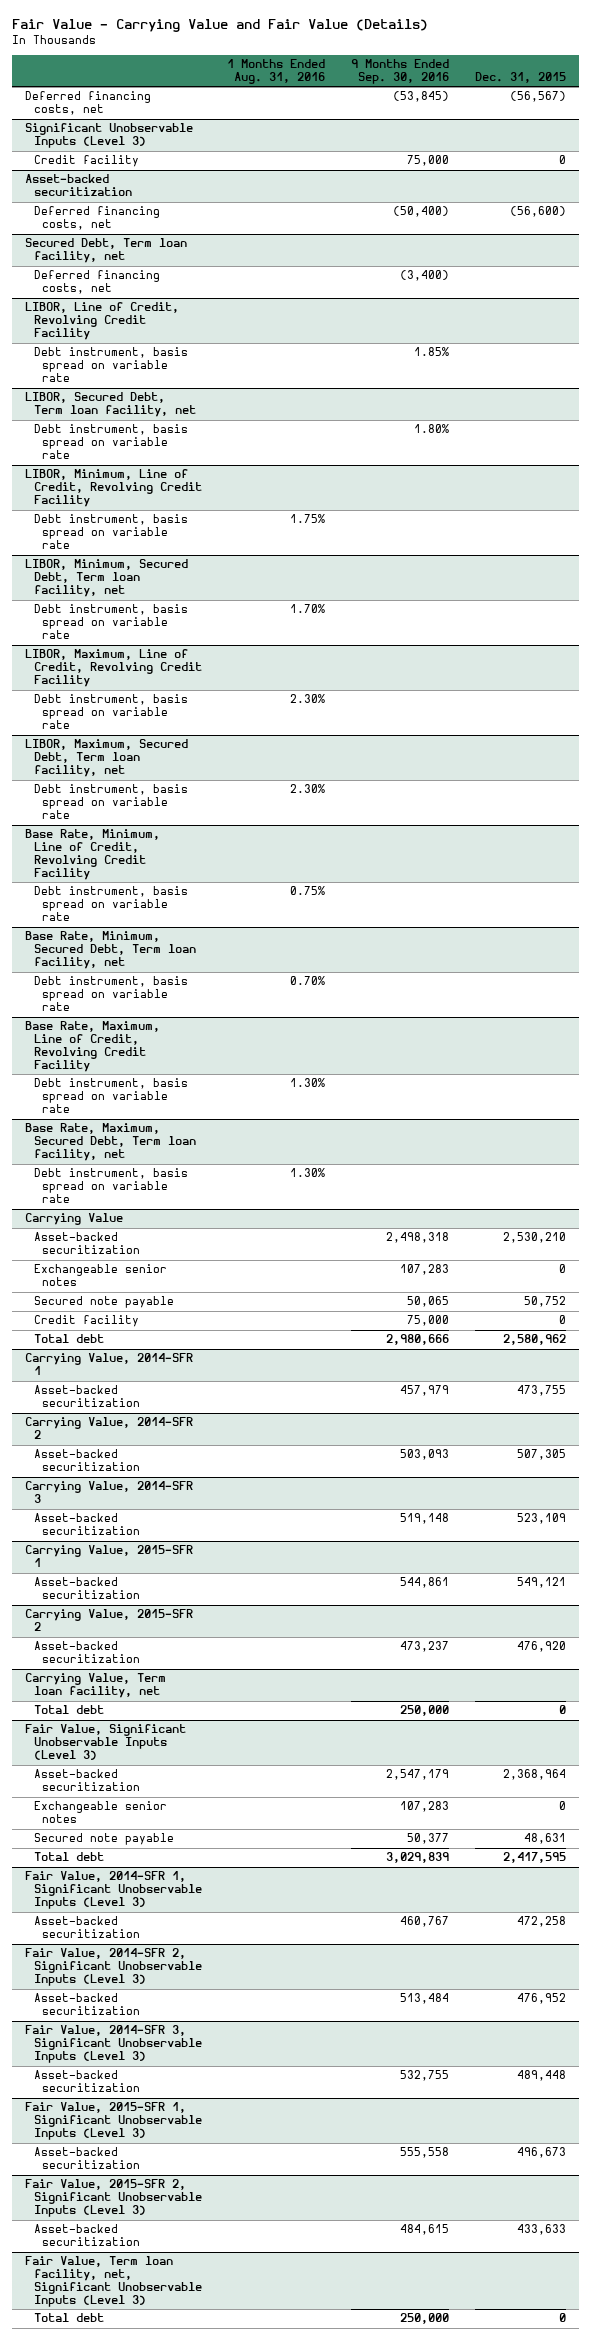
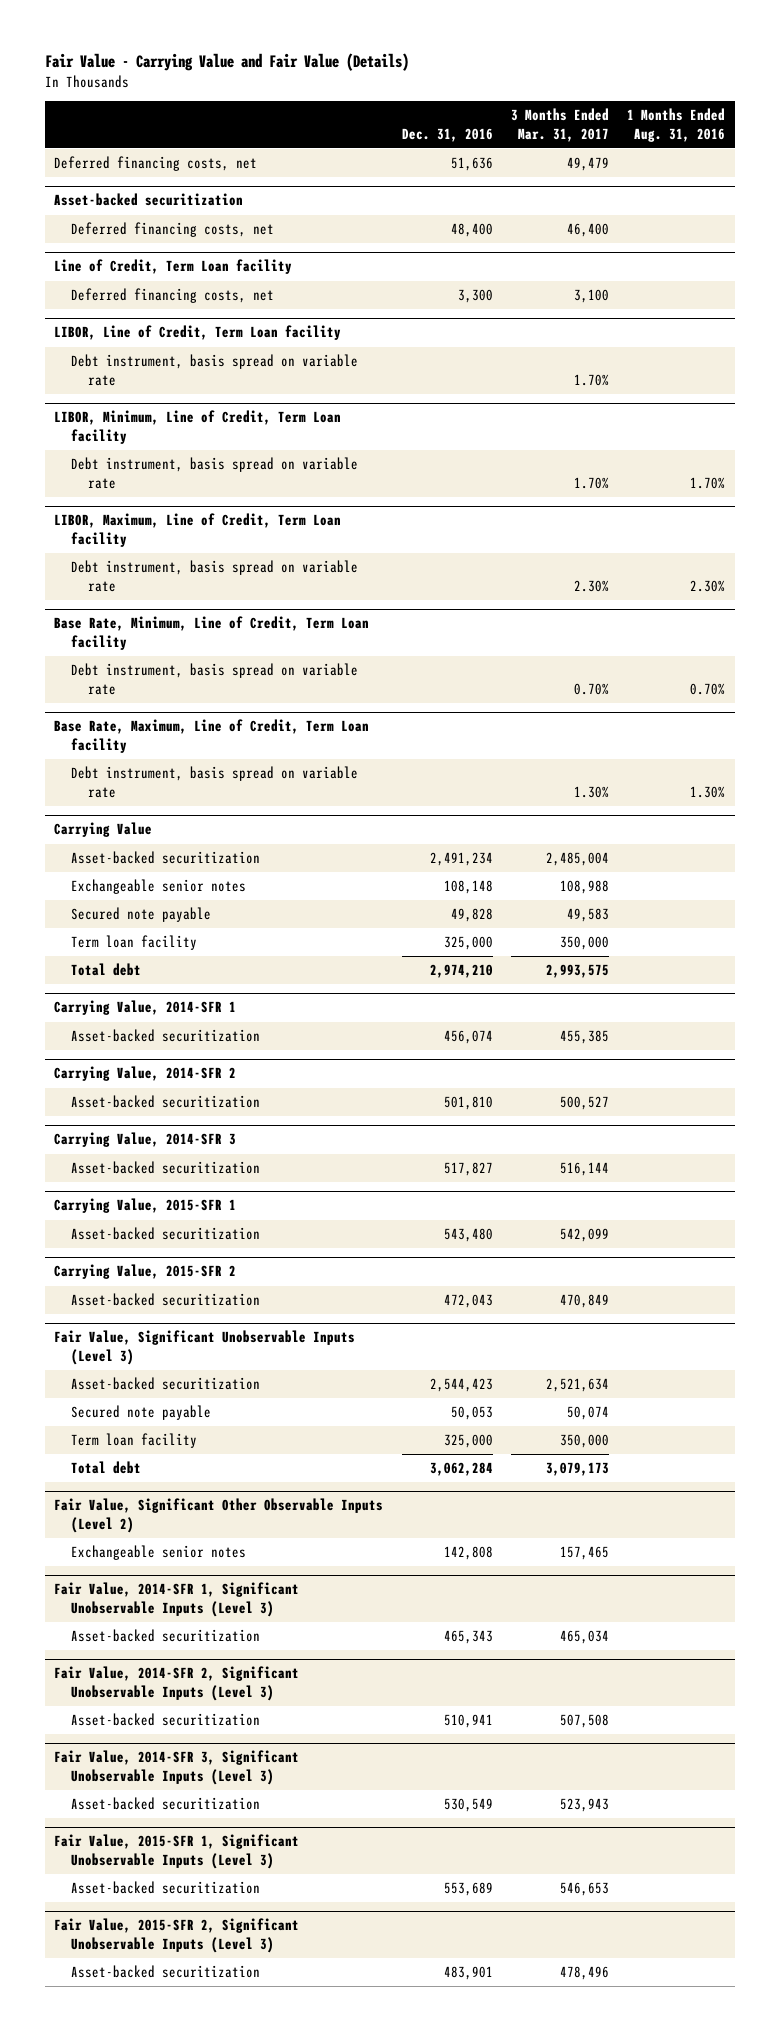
[351,59,450,85] 9 Months Ended Sep. 30, 2016 -> none
[475,72,567,84] Dec. 31, 2015 -> none
none -> [401,127,493,142] Dec. 31, 2016
none -> [510,108,609,142] 3 Months Ended Mar. 31, 2017
[24,123,193,149] Significant Unobservable Inputs (Level 3) -> none
[33,155,139,168] Credit facility -> none
[24,238,187,264] Secured Debt, Term loan facility, net -> none
[33,270,160,295] Deferred financing costs, net -> none
none -> [54,259,293,275] Line of Credit, Term Loan facility
none -> [71,288,275,304] Deferred financing costs, net
[24,302,179,341] LIBOR, Line of Credit, Revolving Credit Facility -> [54,325,342,341] LIBOR, Line of Credit, Term Loan facility
[24,392,196,418] LIBOR, Secured Debt, Term loan facility, net -> none
[33,424,188,460] Debt instrument, basis spread on variable rate -> none
[24,559,188,598] LIBOR, Minimum, Secured Debt, Term loan facility, net -> none
[33,604,188,640] Debt instrument, basis spread on variable rate -> none
[24,469,202,508] LIBOR, Minimum, Line of Credit, Revolving Credit Facility -> [54,410,342,444] LIBOR, Minimum, Line of Credit, Term Loan facility
[290,514,326,524] 1.75% -> [690,476,726,489] 1.70%
[24,649,202,688] LIBOR, Maximum, Line of Credit, Revolving Credit Facility -> [54,513,342,547] LIBOR, Maximum, Line of Credit, Term Loan facility
[24,739,188,778] LIBOR, Maximum, Secured Debt, Term loan facility, net -> none
[33,784,188,820] Debt instrument, basis spread on variable rate -> none
[24,931,196,970] Base Rate, Minimum, Secured Debt, Term loan facility, net -> none
[33,976,188,1012] Debt instrument, basis spread on variable rate -> none
[24,829,160,881] Base Rate, Minimum, Line of Credit, Revolving Credit Facility -> [54,616,370,650] Base Rate, Minimum, Line of Credit, Term Loan facility
[290,886,326,896] 0.75% -> [690,682,726,695] 0.70%
[24,1021,160,1073] Base Rate, Maximum, Line of Credit, Revolving Credit Facility -> [54,719,370,753] Base Rate, Maximum, Line of Credit, Term Loan facility
[24,1123,196,1162] Base Rate, Maximum, Secured Debt, Term loan facility, net -> none
[33,1168,188,1204] Debt instrument, basis spread on variable rate -> none
[33,1315,139,1328] Credit facility -> none
none -> [71,935,198,951] Term loan facility
[24,1673,166,1699] Carrying Value, Term loan facility, net -> none
[33,1705,104,1715] Total debt -> none
[33,1801,167,1824] Exchangeable senior notes -> none
none -> [71,1433,198,1449] Term loan facility
none -> [54,1498,384,1533] Fair Value, Significant Other Observable Inputs (Level 2)
none -> [71,1545,247,1561] Exchangeable senior notes
[24,2256,202,2308] Fair Value, Term loan facility, net, Significant Unobservable Inputs (Level 3) -> none
[33,2313,104,2323] Total debt -> none

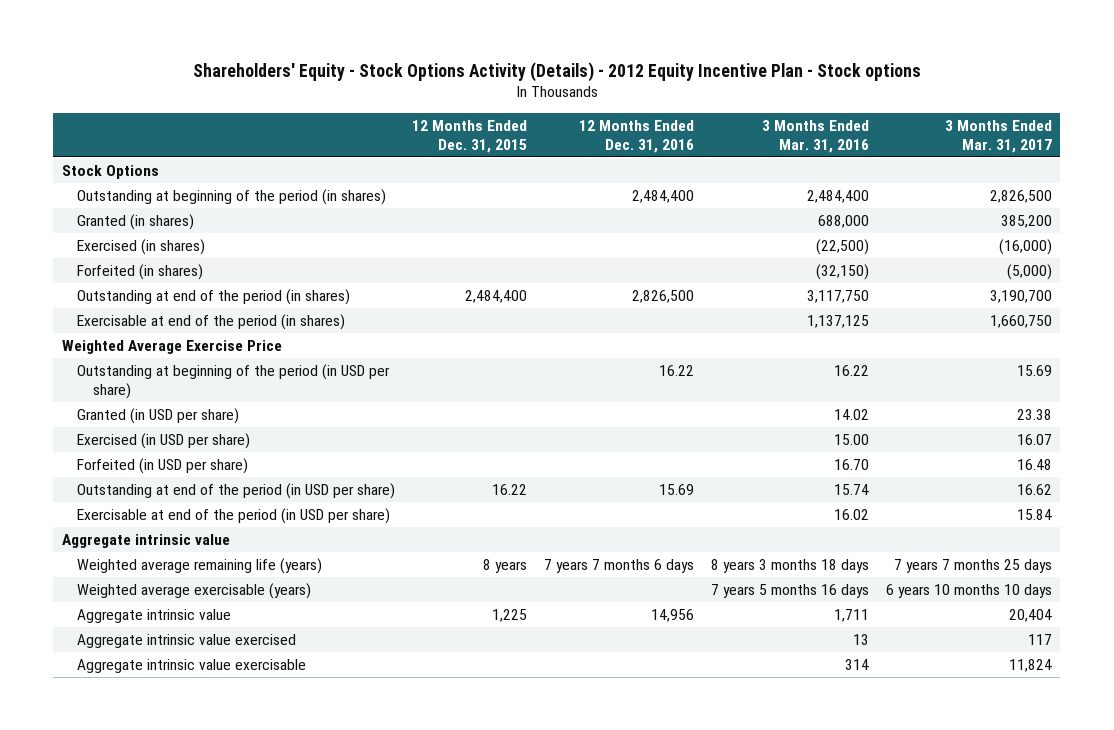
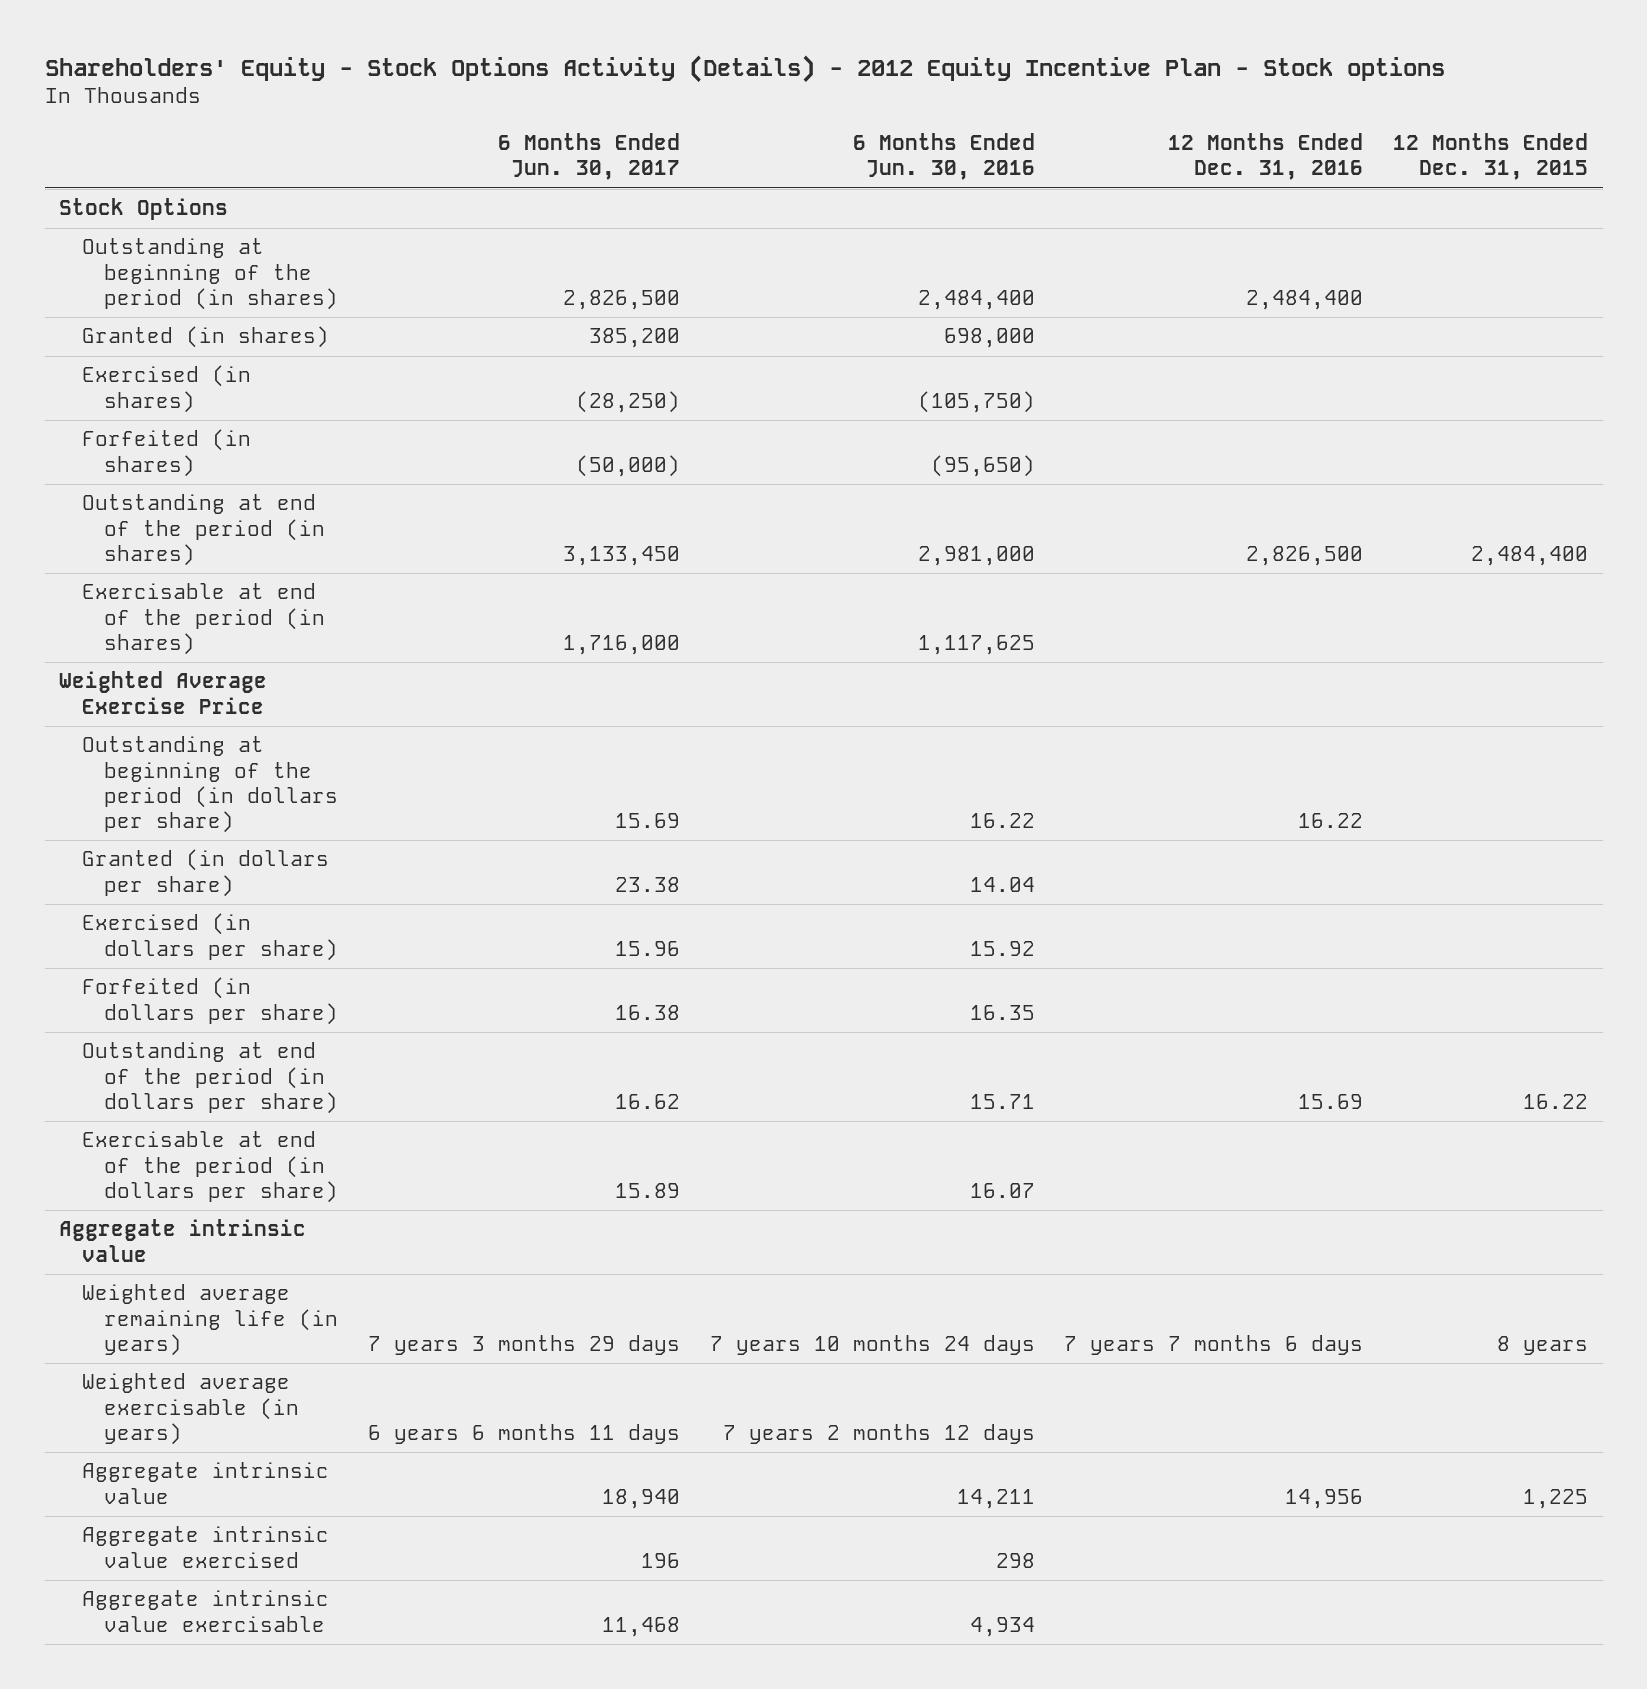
[762,119,870,153] 3 Months Ended Mar. 31, 2016 -> none
[944,119,1052,153] 3 Months Ended Mar. 31, 2017 -> none
none -> [497,133,680,181] 6 Months Ended Jun. 30, 2017
none -> [852,133,1035,181] 6 Months Ended Jun. 30, 2016
[77,364,391,399] Outstanding at beginning of the period (in USD per share) -> [81,736,339,834] Outstanding at beginning of the period (in dollars per share)
[77,408,240,425] Granted (in USD per share) -> [81,849,329,897] Granted (in dollars per share)
[77,433,251,450] Exercised (in USD per share) -> [81,913,339,961] Exercised (in dollars per share)
[77,458,249,475] Forfeited (in USD per share) -> [81,977,339,1025] Forfeited (in dollars per share)
[77,483,396,500] Outstanding at end of the period (in USD per share) -> [81,1042,339,1114] Outstanding at end of the period (in dollars per share)
[77,508,391,525] Exercisable at end of the period (in USD per share) -> [81,1131,339,1203] Exercisable at end of the period (in dollars per share)
[77,558,323,575] Weighted average remaining life (years) -> [81,1284,339,1356] Weighted average remaining life (in years)
[77,583,312,600] Weighted average exercisable (years) -> [81,1373,300,1445] Weighted average exercisable (in years)

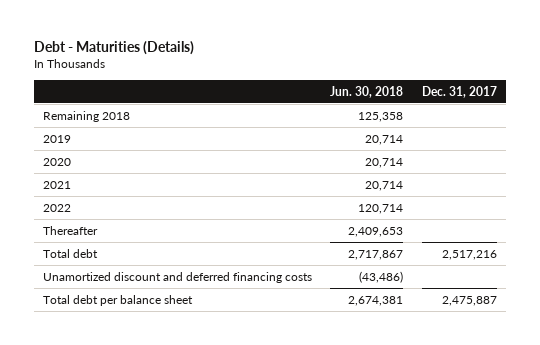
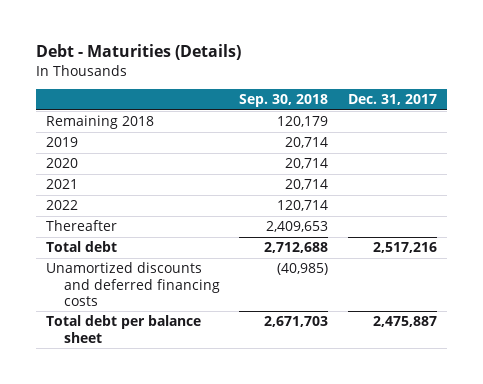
[330,85,404,98] Jun. 30, 2018 -> none
none -> [239,94,329,108] Sep. 30, 2018
[43,271,313,283] Unamortized discount and deferred financing costs -> [45,262,220,306] Unamortized discounts and deferred financing costs

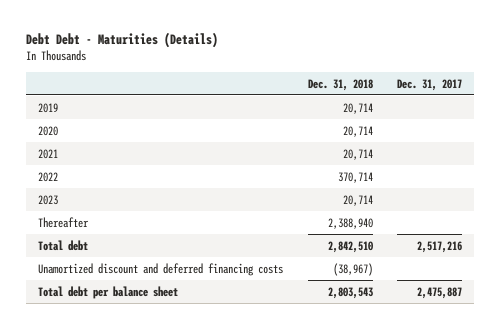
[35,44,241,61] Debt - Maturities (Details) -> [25,32,218,49] Debt Debt - Maturities (Details)
[239,94,329,108] Sep. 30, 2018 -> none
none -> [307,78,373,91] Dec. 31, 2018
[45,115,154,130] Remaining 2018 -> none
none -> [38,194,59,205] 2023
[45,262,220,306] Unamortized discounts and deferred financing costs -> [38,262,284,276] Unamortized discount and deferred financing costs

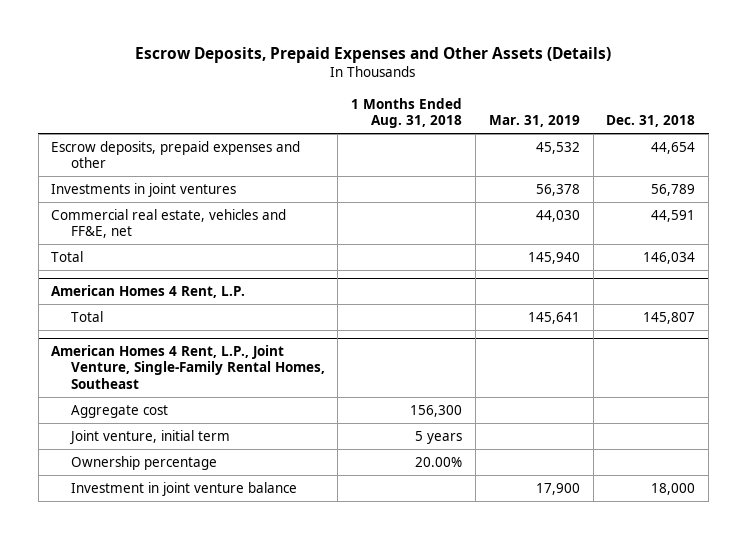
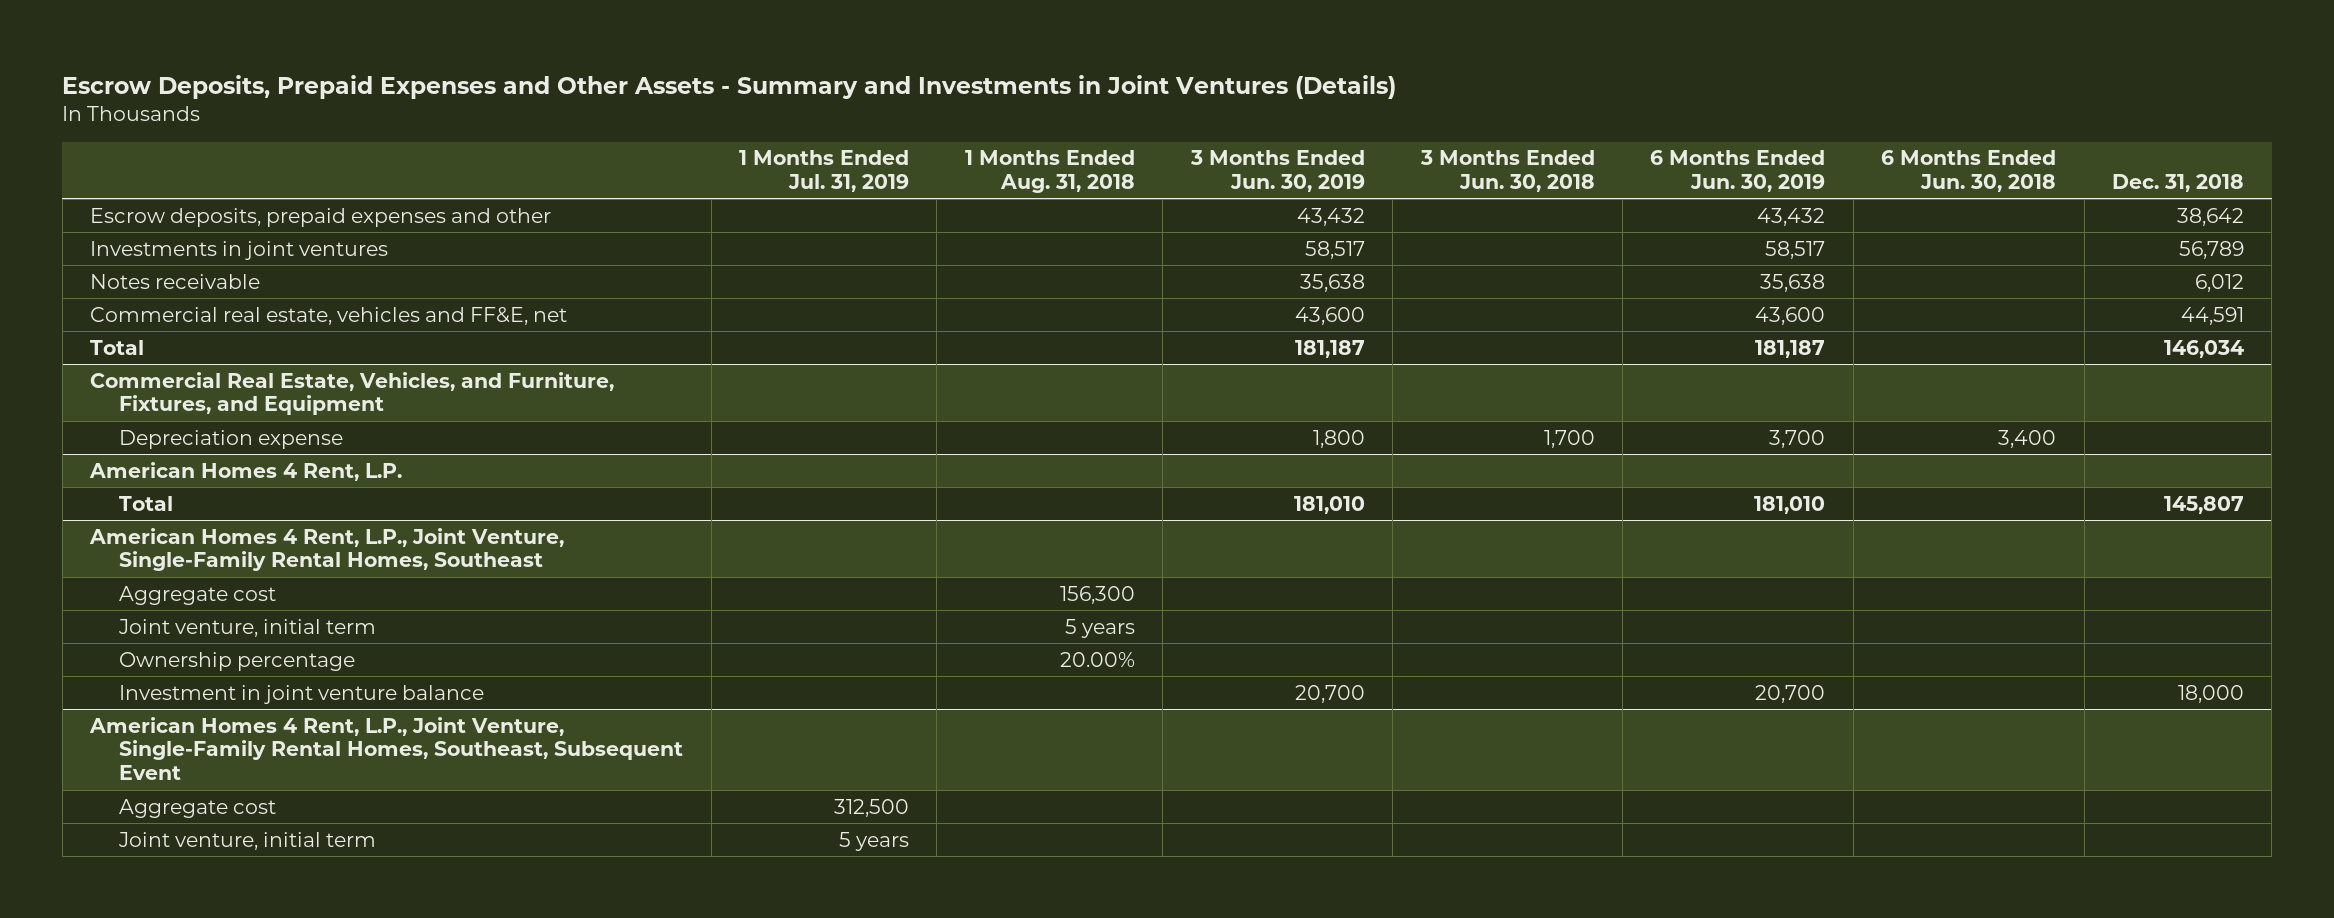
[135,47,612,64] Escrow Deposits, Prepaid Expenses and Other Assets (Details) -> [62,74,1397,99] Escrow Deposits, Prepaid Expenses and Other Assets - Summary and Investments in Joint Ventures (Details)
[488,115,580,128] Mar. 31, 2019 -> none
none -> [739,150,910,193] 1 Months Ended Jul. 31, 2019
none -> [1189,150,1365,193] 3 Months Ended Jun. 30, 2019
none -> [1419,150,1595,193] 3 Months Ended Jun. 30, 2018
none -> [1650,150,1826,193] 6 Months Ended Jun. 30, 2019
none -> [1881,150,2057,193] 6 Months Ended Jun. 30, 2018
[651,141,696,154] 44,654 -> [2177,207,2245,226] 38,642
none -> [90,273,261,289] Notes receivable
none -> [90,371,615,416] Commercial Real Estate, Vehicles, and Furniture, Fixtures, and Equipment
none -> [119,429,344,449] Depreciation expense
none -> [89,716,684,781] American Homes 4 Rent, L.P., Joint Venture, Single-Family Rental Homes, Southeast, Subsequent Event
none -> [119,798,277,818] Aggregate cost
none -> [118,831,377,850] Joint venture, initial term

